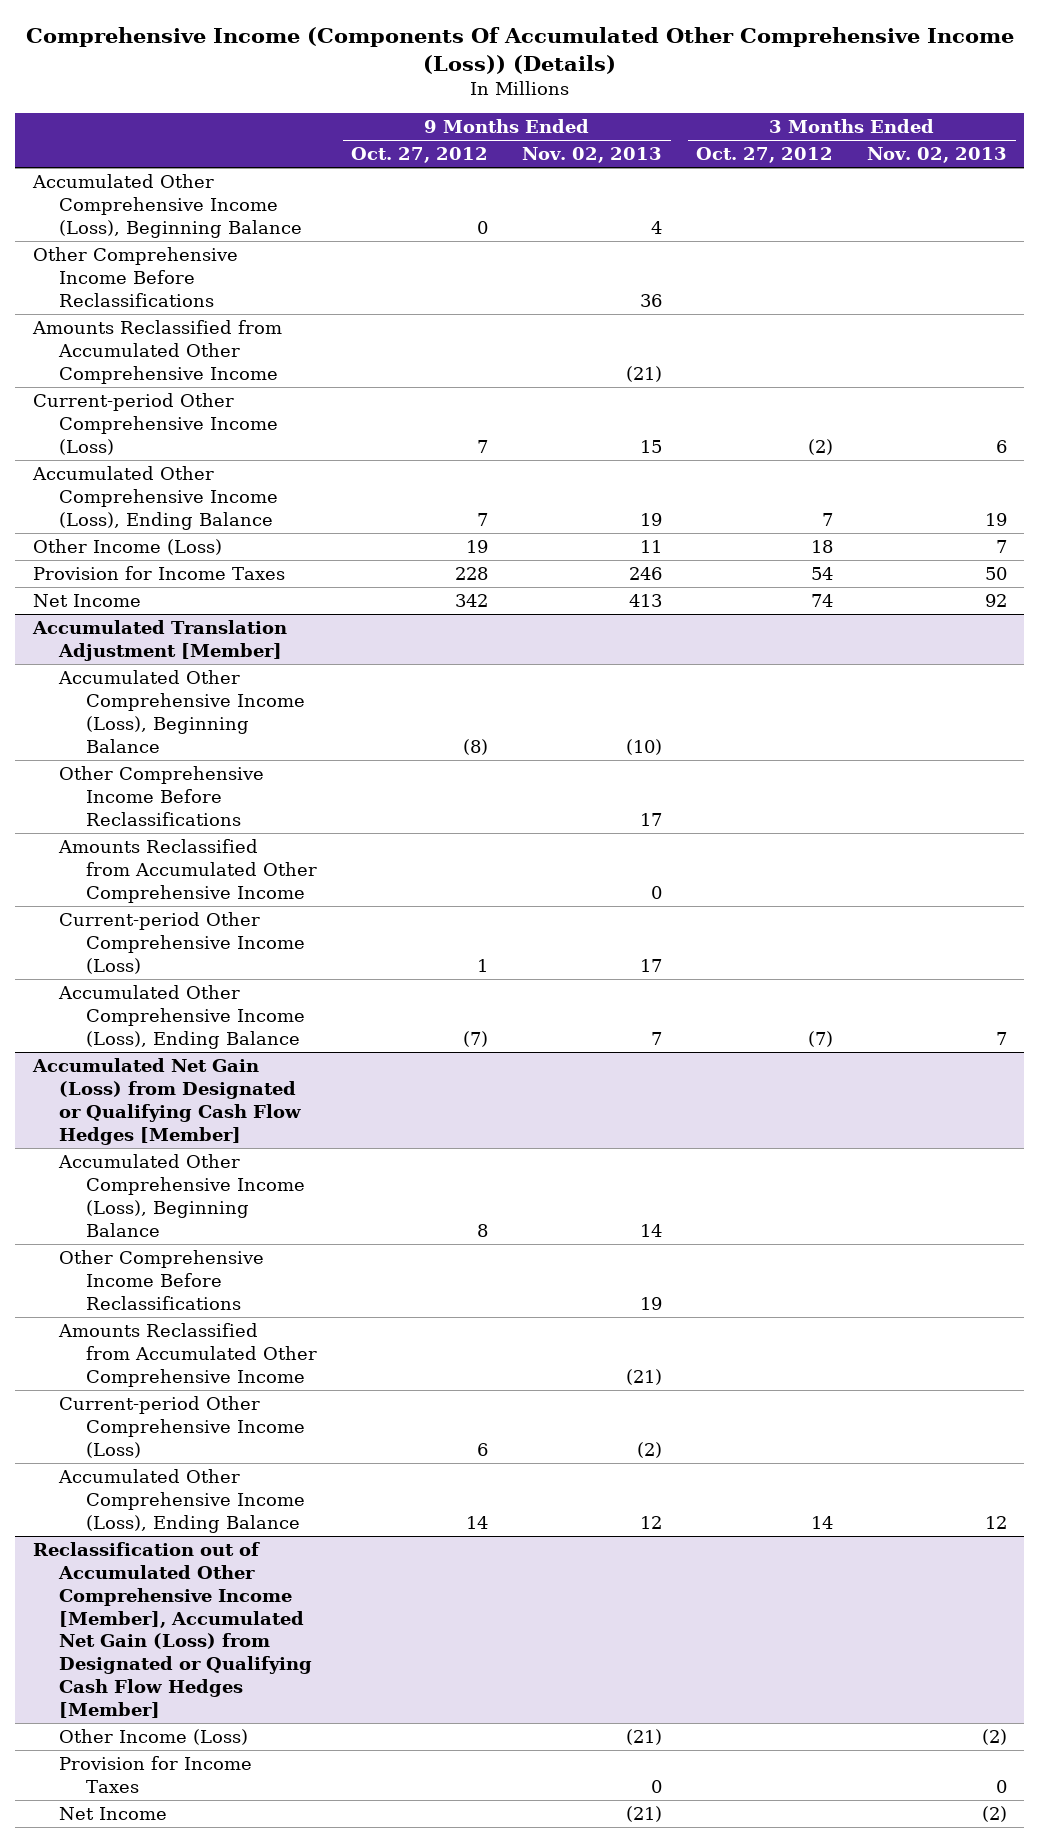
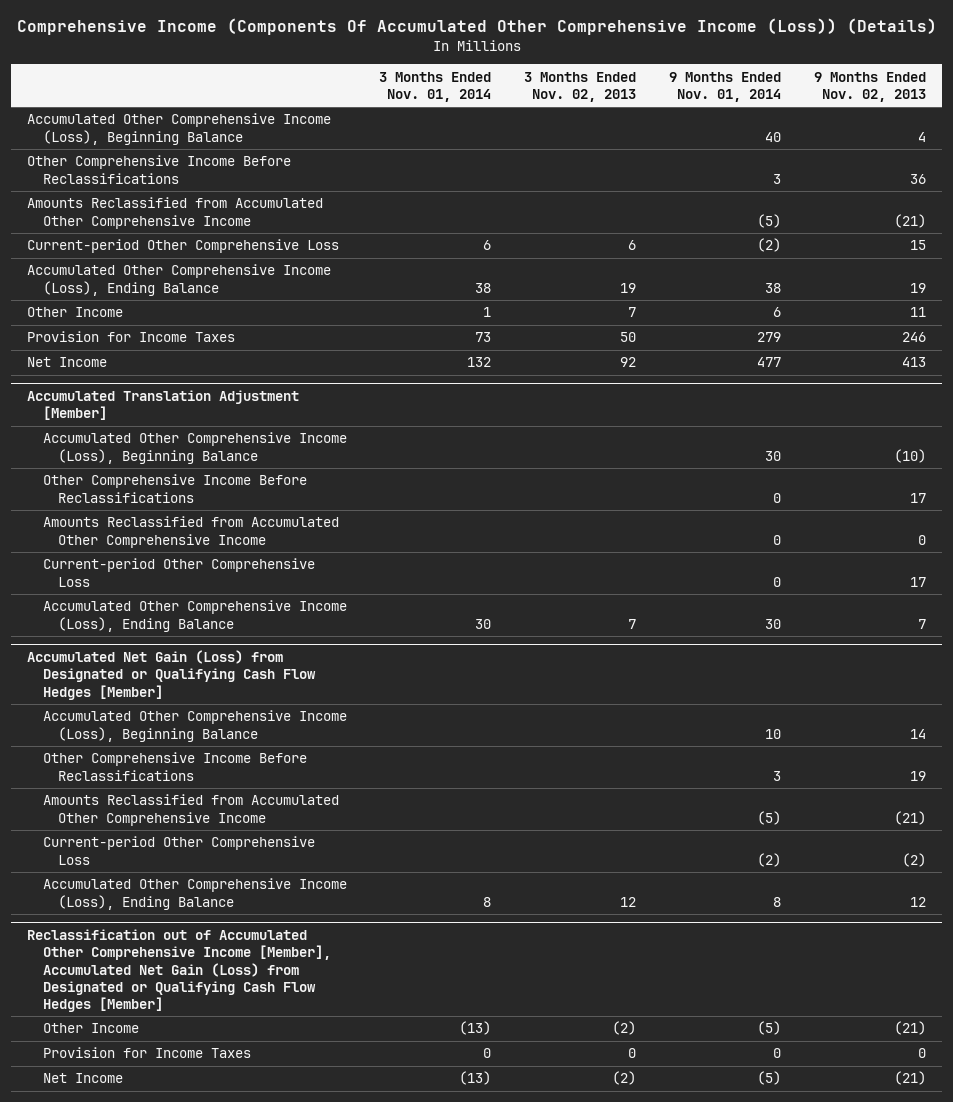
[351,147,489,164] Oct. 27, 2012 -> none
[696,147,834,164] Oct. 27, 2012 -> none
none -> [379,71,492,102] 3 Months Ended Nov. 01, 2014
none -> [669,71,782,102] 9 Months Ended Nov. 01, 2014
[32,393,279,455] Current-period Other Comprehensive Income (Loss) -> [27,239,340,254] Current-period Other Comprehensive Loss
[32,539,222,556] Other Income (Loss) -> [27,307,124,318] Other Income
[59,912,306,974] Current-period Other Comprehensive Income (Loss) -> [42,558,315,587] Current-period Other Comprehensive Loss
[59,1396,306,1458] Current-period Other Comprehensive Income (Loss) -> [42,836,315,865] Current-period Other Comprehensive Loss
[59,1729,249,1746] Other Income (Loss) -> [42,1023,139,1034] Other Income

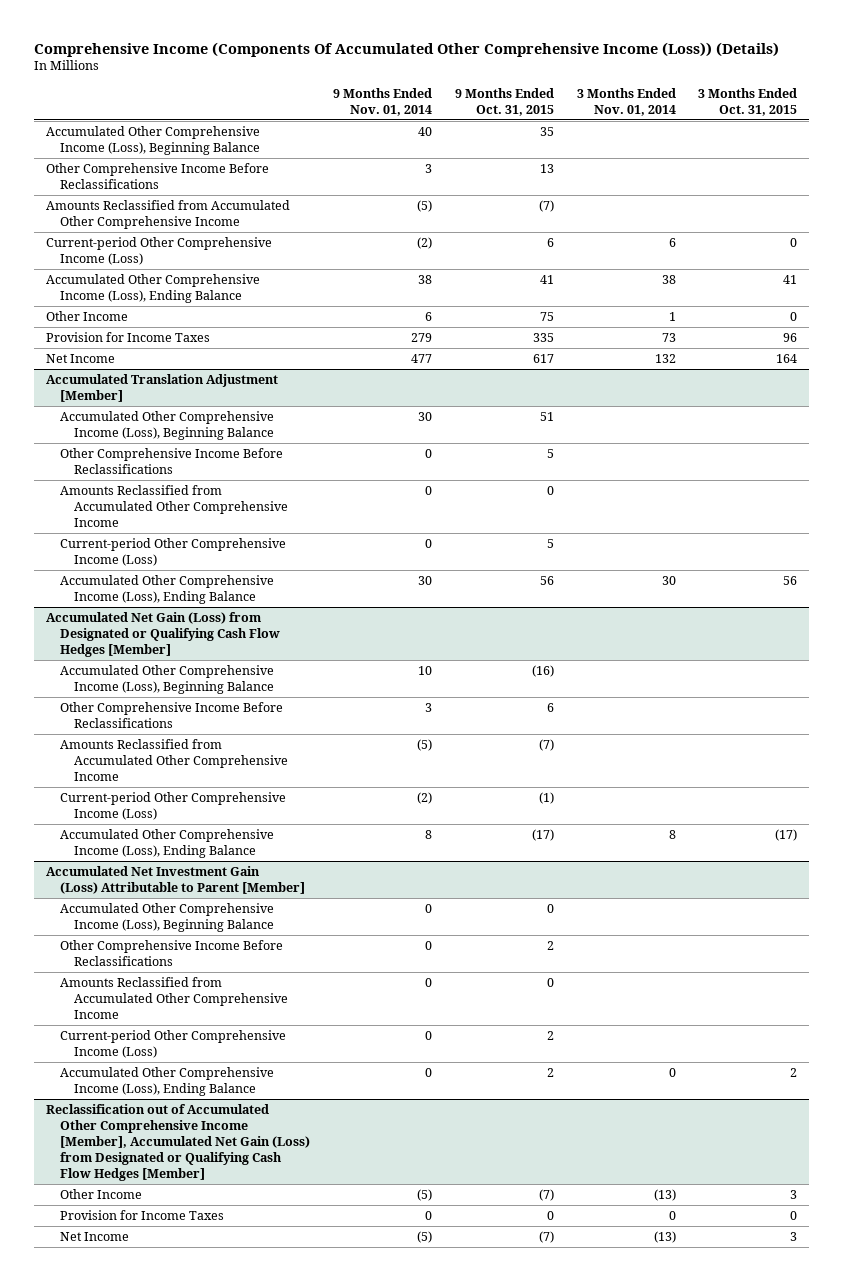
[524,71,637,102] 3 Months Ended Nov. 02, 2013 -> none
[813,71,926,102] 9 Months Ended Nov. 02, 2013 -> none
none -> [454,87,554,116] 9 Months Ended Oct. 31, 2015
none -> [698,87,798,116] 3 Months Ended Oct. 31, 2015
[27,239,340,254] Current-period Other Comprehensive Loss -> [45,236,272,265] Current-period Other Comprehensive Income (Loss)
[42,558,315,587] Current-period Other Comprehensive Loss -> [59,537,286,566] Current-period Other Comprehensive Income (Loss)
[42,836,315,865] Current-period Other Comprehensive Loss -> [59,791,286,820] Current-period Other Comprehensive Income (Loss)
none -> [45,865,305,894] Accumulated Net Investment Gain (Loss) Attributable to Parent [Member]
none -> [59,902,275,932] Accumulated Other Comprehensive Income (Loss), Beginning Balance
none -> [59,939,283,966] Other Comprehensive Income Before Reclassifications
none -> [59,976,289,1019] Amounts Reclassified from Accumulated Other Comprehensive Income
none -> [59,1029,286,1058] Current-period Other Comprehensive Income (Loss)
none -> [59,1066,274,1096] Accumulated Other Comprehensive Income (Loss), Ending Balance

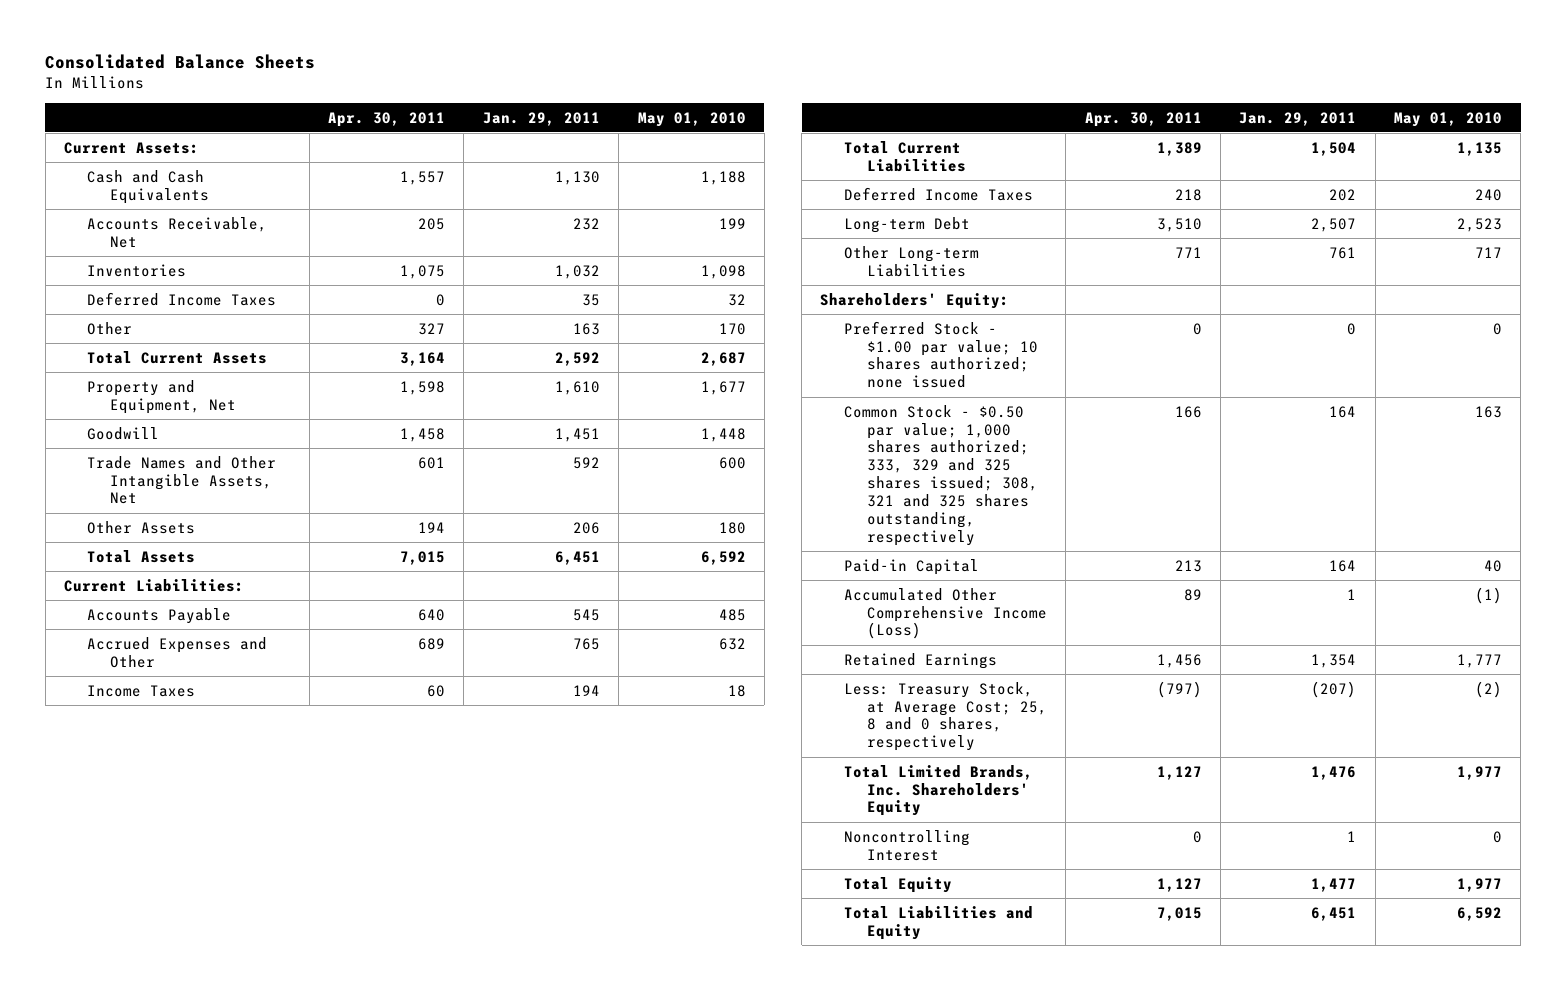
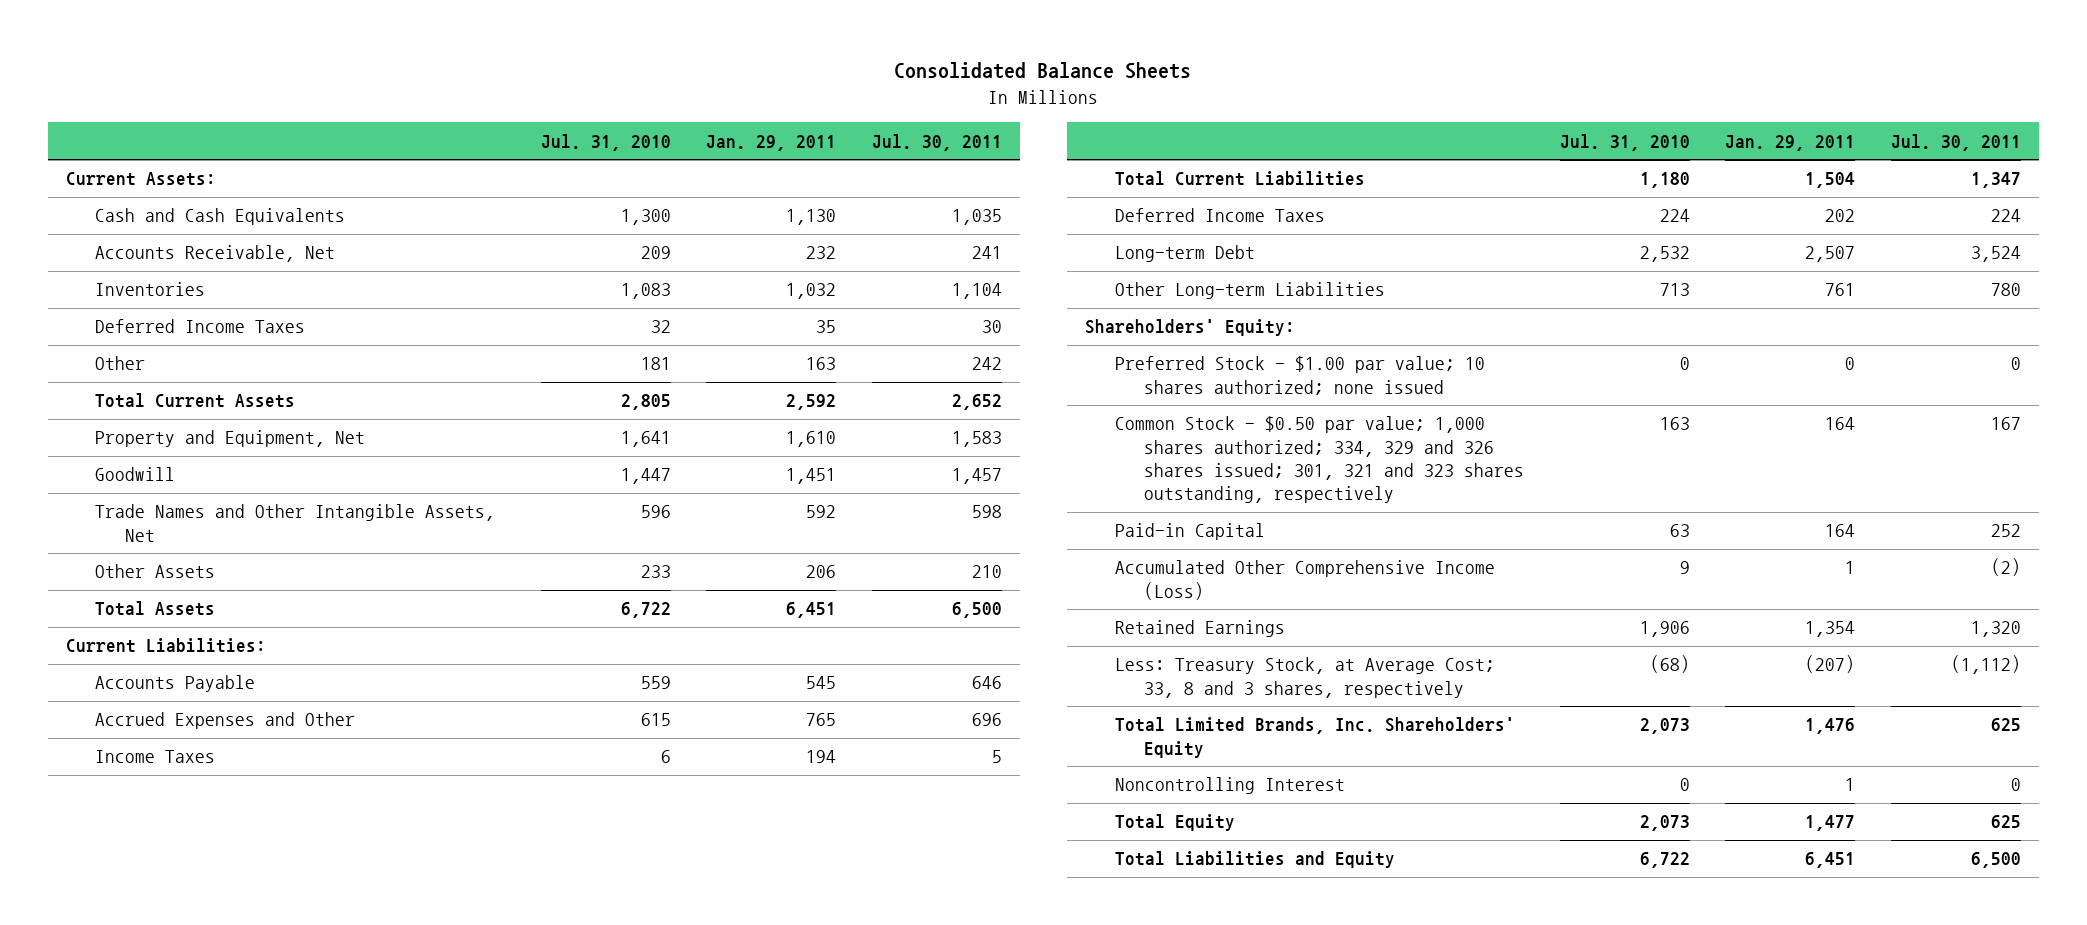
[328,111,446,127] Apr. 30, 2011 -> none
[637,111,746,127] May 01, 2010 -> none
none -> [540,133,671,151] Jul. 31, 2010
none -> [871,133,1002,151] Jul. 30, 2011
[843,404,1038,547] Common Stock - $0.50 par value; 1,000 shares authorized; 333, 329 and 325 shares issued; 308, 321 and 325 shares outstanding, respectively -> [1114,416,1525,504] Common Stock - $0.50 par value; 1,000 shares authorized; 334, 329 and 326 shares issued; 301, 321 and 323 shares outstanding, respectively
[843,681,1047,752] Less: Treasury Stock, at Average Cost; 25, 8 and 0 shares, respectively -> [1114,657,1495,698] Less: Treasury Stock, at Average Cost; 33, 8 and 3 shares, respectively

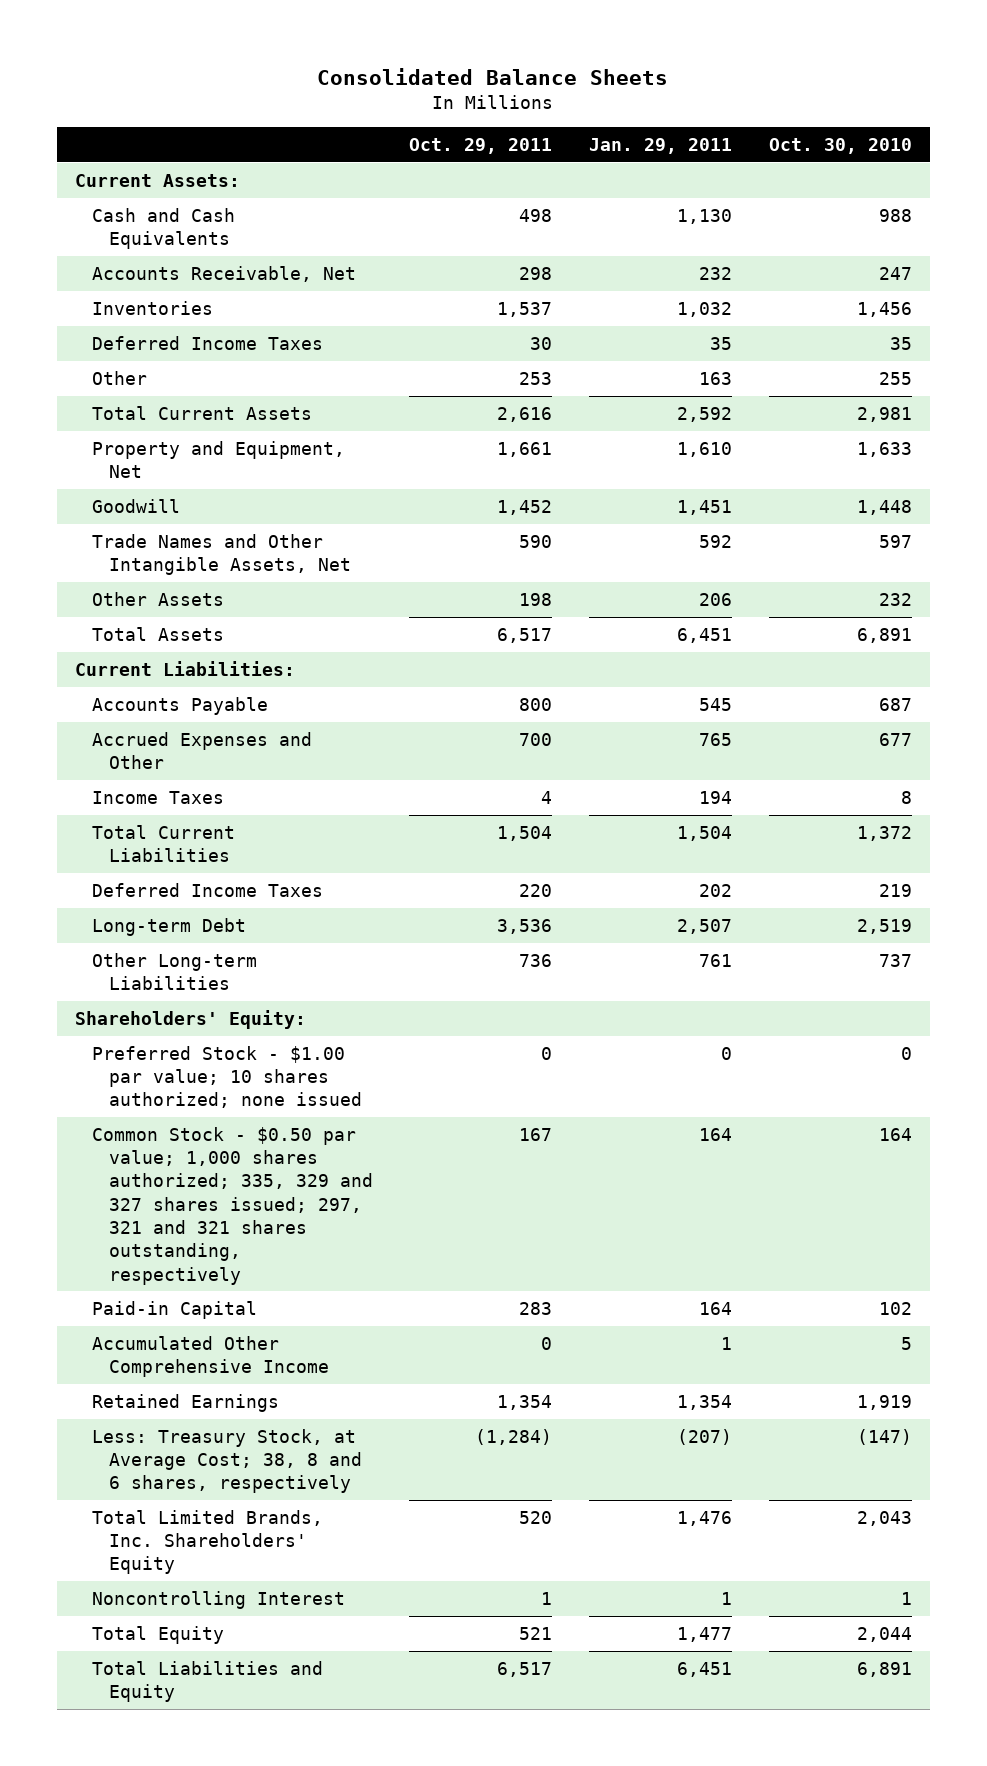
[540,133,671,151] Jul. 31, 2010 -> none
[871,133,1002,151] Jul. 30, 2011 -> none
none -> [409,137,553,154] Oct. 29, 2011
none -> [768,137,912,154] Oct. 30, 2010
[1114,416,1525,504] Common Stock - $0.50 par value; 1,000 shares authorized; 334, 329 and 326 shares issued; 301, 321 and 323 shares outstanding, respectively -> [91,1126,373,1285] Common Stock - $0.50 par value; 1,000 shares authorized; 335, 329 and 327 shares issued; 297, 321 and 321 shares outstanding, respectively
[1114,560,1495,600] Accumulated Other Comprehensive Income (Loss) -> [91,1335,329,1378] Accumulated Other Comprehensive Income
[1114,657,1495,698] Less: Treasury Stock, at Average Cost; 33, 8 and 3 shares, respectively -> [91,1428,362,1494] Less: Treasury Stock, at Average Cost; 38, 8 and 6 shares, respectively

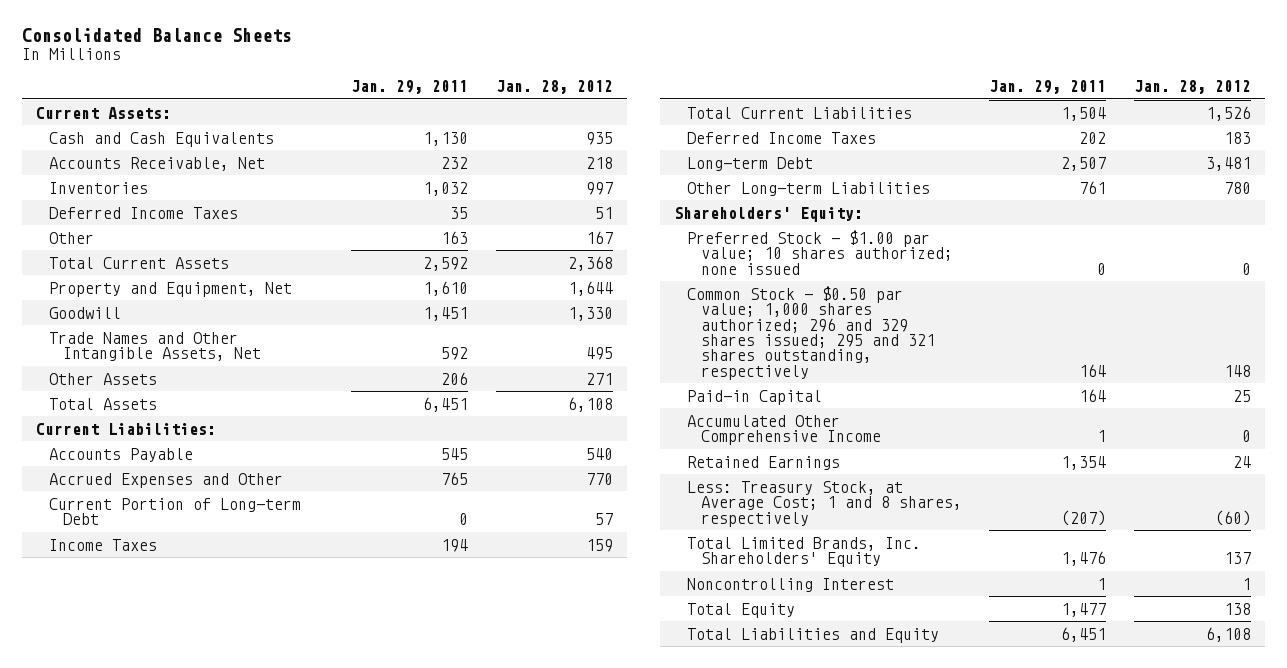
[409,137,553,154] Oct. 29, 2011 -> none
[768,137,912,154] Oct. 30, 2010 -> none
none -> [495,80,613,95] Jan. 28, 2012
none -> [49,497,302,526] Current Portion of Long-term Debt
[91,1126,373,1285] Common Stock - $0.50 par value; 1,000 shares authorized; 335, 329 and 327 shares issued; 297, 321 and 321 shares outstanding, respectively -> [687,285,935,380] Common Stock - $0.50 par value; 1,000 shares authorized; 296 and 329 shares issued; 295 and 321 shares outstanding, respectively
[91,1428,362,1494] Less: Treasury Stock, at Average Cost; 38, 8 and 6 shares, respectively -> [687,480,962,527] Less: Treasury Stock, at Average Cost; 1 and 8 shares, respectively

